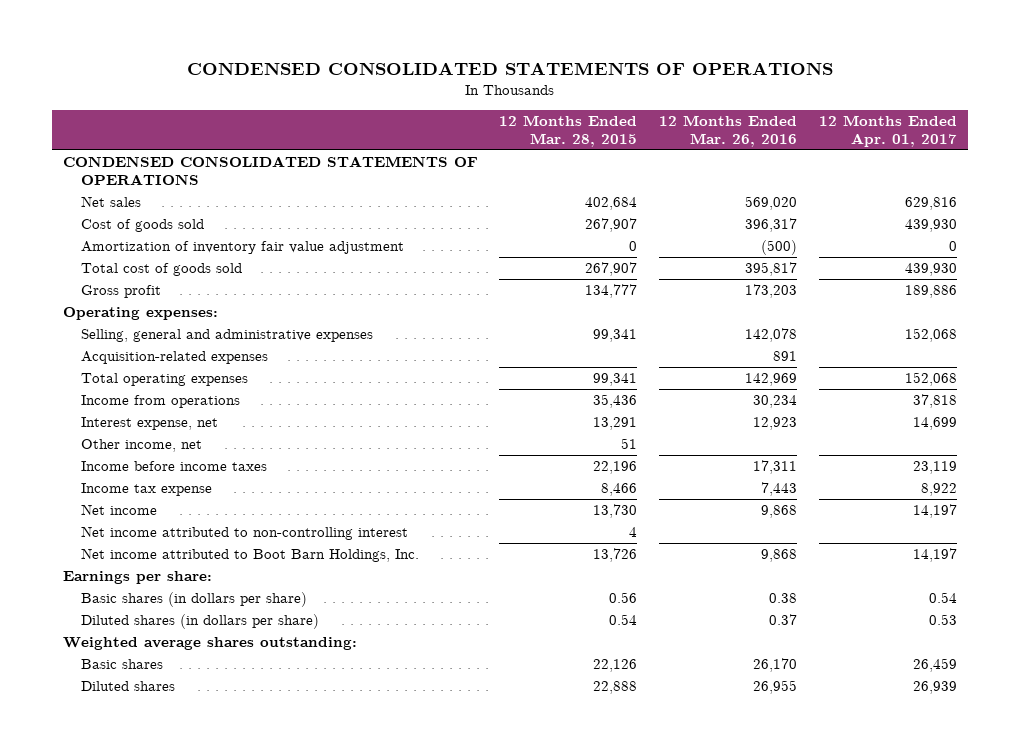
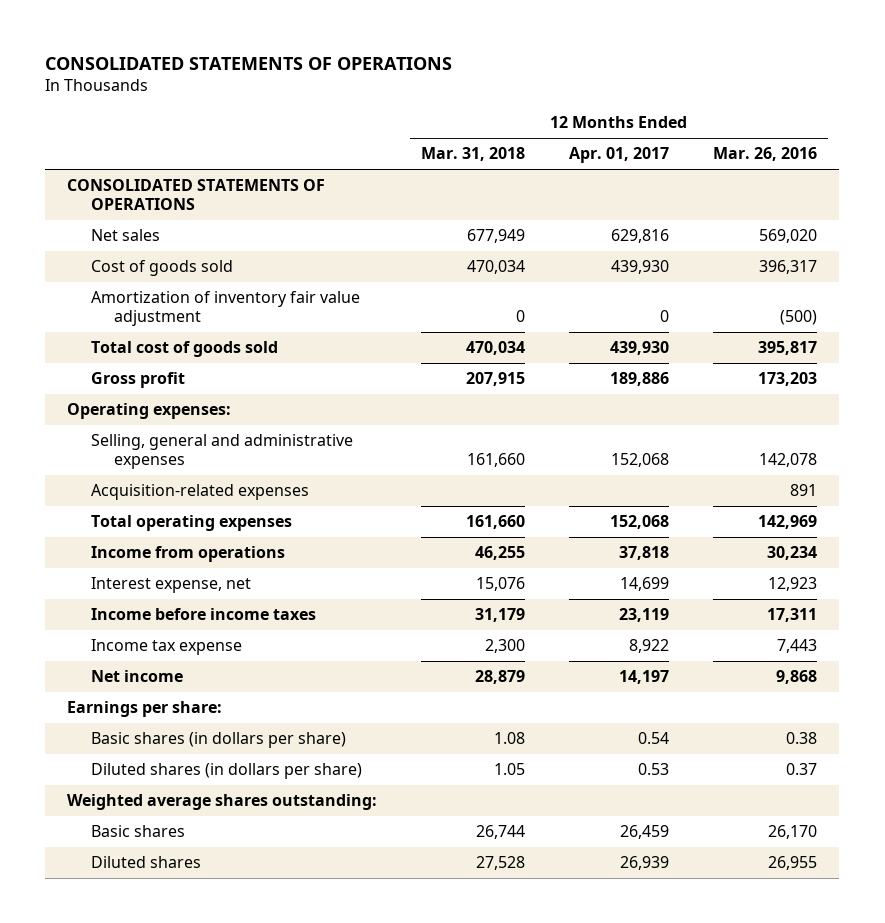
[186,62,833,76] CONDENSED CONSOLIDATED STATEMENTS OF OPERATIONS -> [45,56,453,70] CONSOLIDATED STATEMENTS OF OPERATIONS
[499,115,638,148] 12 Months Ended Mar. 28, 2015 -> none
none -> [421,147,526,162] Mar. 31, 2018
[62,156,478,185] CONDENSED CONSOLIDATED STATEMENTS OF OPERATIONS -> [67,179,326,210] CONSOLIDATED STATEMENTS OF OPERATIONS
[80,439,202,453] Other income, net -> none
[80,526,408,541] Net income attributed to non-controlling interest -> none
[80,548,419,563] Net income attributed to Boot Barn Holdings, Inc. -> none

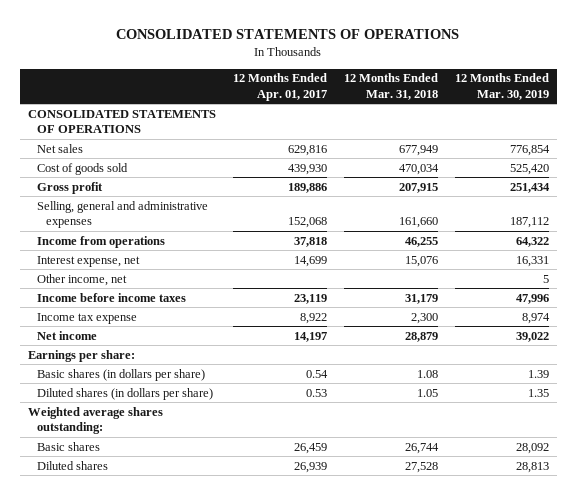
[713,147,818,162] Mar. 26, 2016 -> none
none -> [454,73,549,100] 12 Months Ended Mar. 30, 2019
[90,291,360,326] Amortization of inventory fair value adjustment -> none
[90,341,278,358] Total cost of goods sold -> none
[67,403,232,420] Operating expenses: -> none
[90,484,309,501] Acquisition-related expenses -> none
[90,515,292,532] Total operating expenses -> none
none -> [37,273,128,286] Other income, net

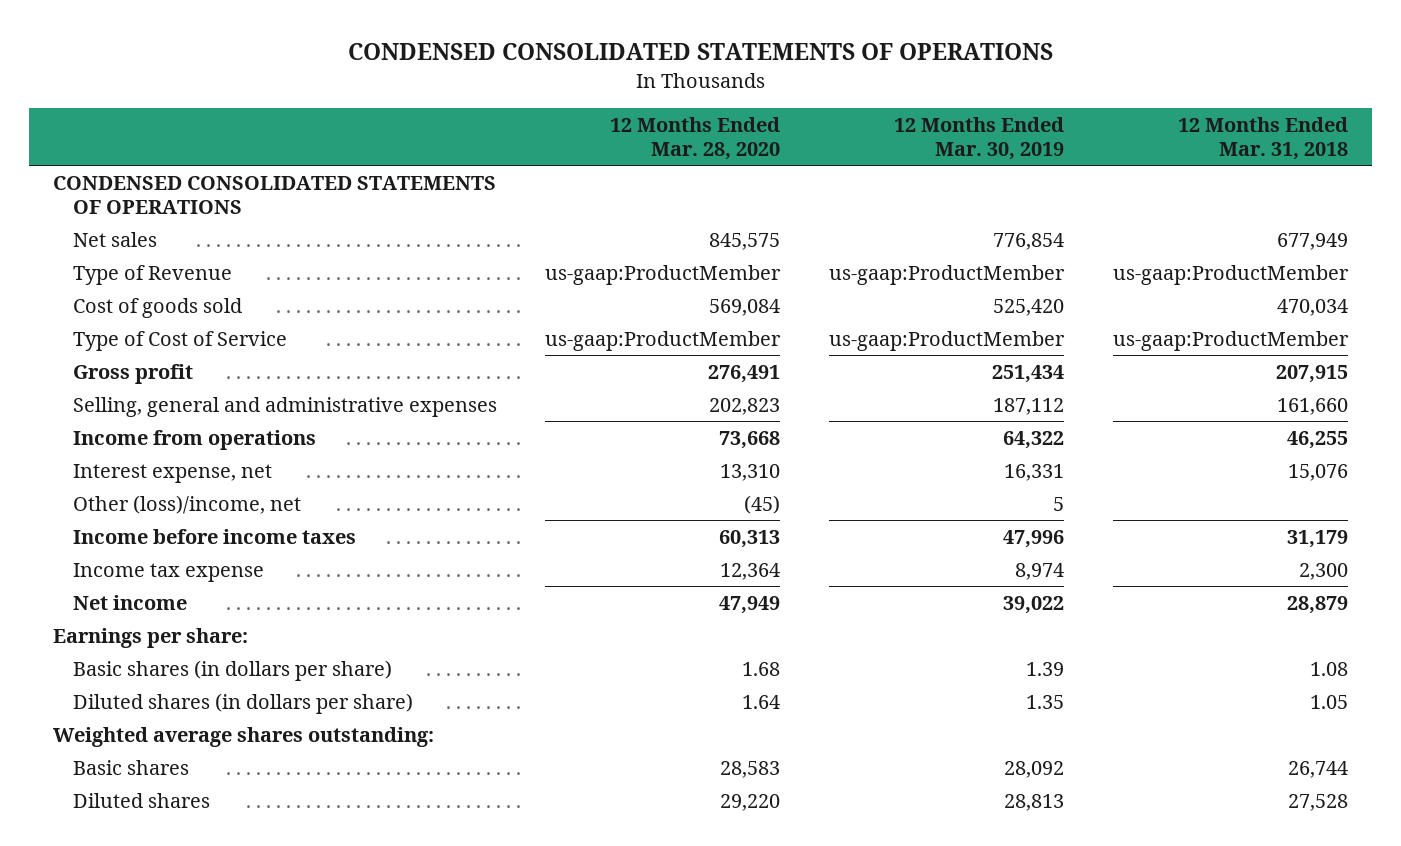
[116,29,460,40] CONSOLIDATED STATEMENTS OF OPERATIONS -> [347,43,1053,61] CONDENSED CONSOLIDATED STATEMENTS OF OPERATIONS
[232,73,327,101] 12 Months Ended Apr. 01, 2017 -> none
none -> [610,116,781,160] 12 Months Ended Mar. 28, 2020
[28,109,217,134] CONSOLIDATED STATEMENTS OF OPERATIONS -> [53,175,497,214] CONDENSED CONSOLIDATED STATEMENTS OF OPERATIONS
none -> [72,264,232,285] Type of Revenue
none -> [72,330,287,351] Type of Cost of Service
[37,273,128,286] Other income, net -> [72,494,301,514] Other (loss)/income, net

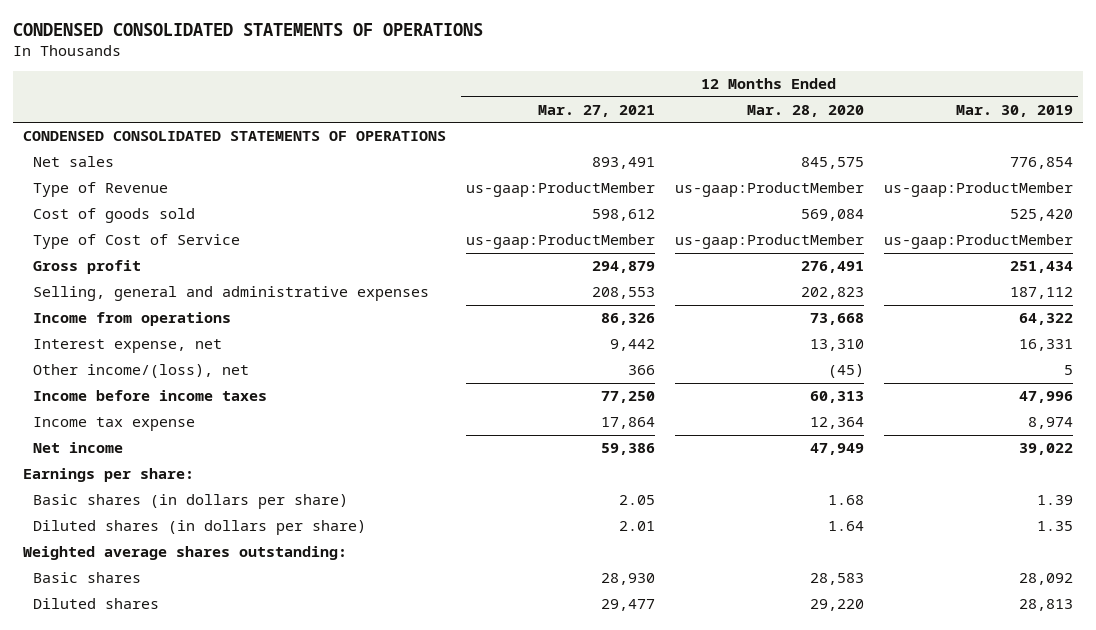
[1177,116,1348,160] 12 Months Ended Mar. 31, 2018 -> none
none -> [537,104,655,117] Mar. 27, 2021
[72,494,301,514] Other (loss)/income, net -> [33,364,250,379] Other income/(loss), net

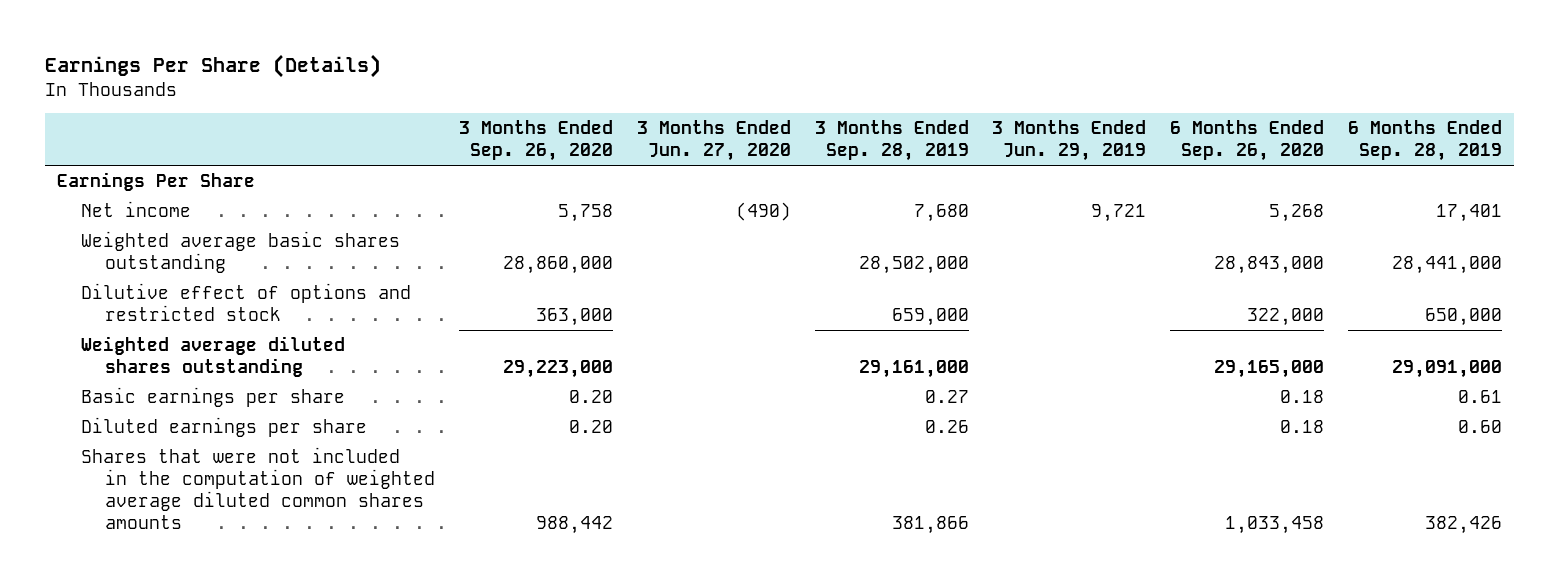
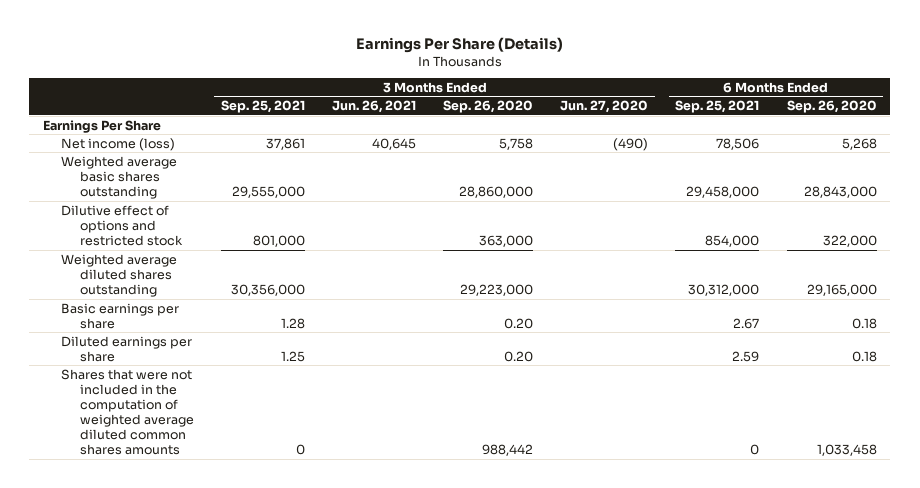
[814,120,969,162] 3 Months Ended Sep. 28, 2019 -> none
[992,120,1147,162] 3 Months Ended Jun. 29, 2019 -> none
[1347,120,1502,162] 6 Months Ended Sep. 28, 2019 -> none
none -> [220,100,305,114] Sep. 25, 2021
none -> [331,100,416,114] Jun. 26, 2021
none -> [675,100,760,114] Sep. 25, 2021
[81,201,192,218] Net income -> [61,137,176,151] Net income (loss)

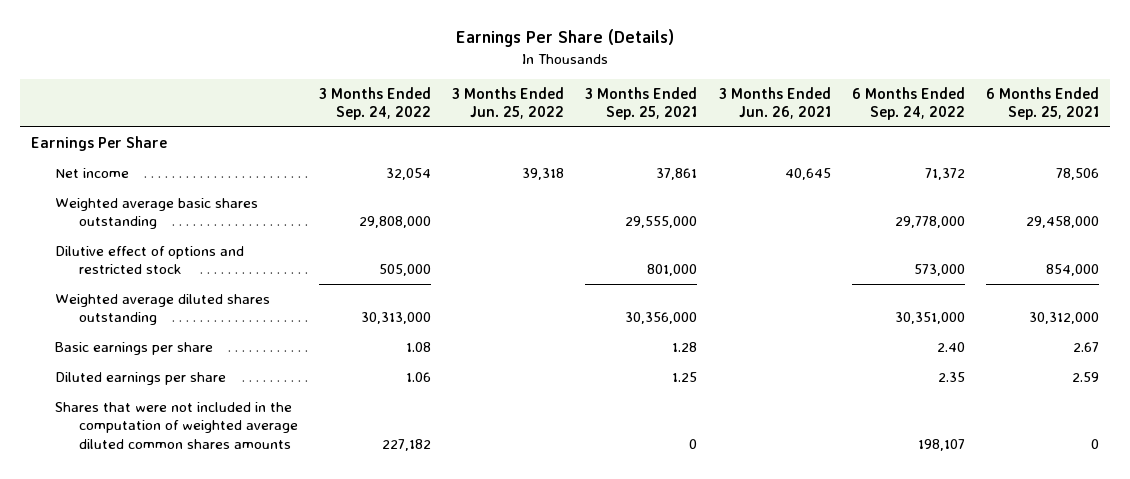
[443,100,534,114] Sep. 26, 2020 -> none
[560,100,649,114] Jun. 27, 2020 -> none
[786,100,877,114] Sep. 26, 2020 -> none
none -> [318,86,431,121] 3 Months Ended Sep. 24, 2022
none -> [452,86,565,120] 3 Months Ended Jun. 25, 2022
none -> [852,86,966,121] 6 Months Ended Sep. 24, 2022
[61,137,176,151] Net income (loss) -> [54,167,129,178] Net income

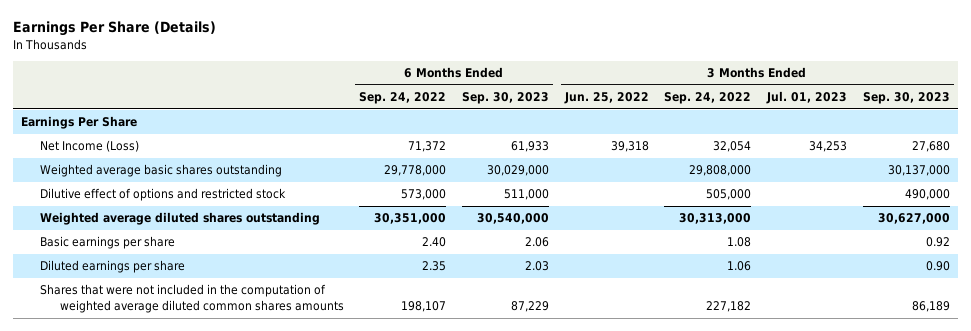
[585,86,698,121] 3 Months Ended Sep. 25, 2021 -> none
[718,86,831,120] 3 Months Ended Jun. 26, 2021 -> none
[986,86,1100,121] 6 Months Ended Sep. 25, 2021 -> none
none -> [462,92,550,105] Sep. 30, 2023
none -> [766,91,848,105] Jul. 01, 2023
none -> [862,92,950,105] Sep. 30, 2023
[54,167,129,178] Net income -> [40,140,140,153] Net Income (Loss)

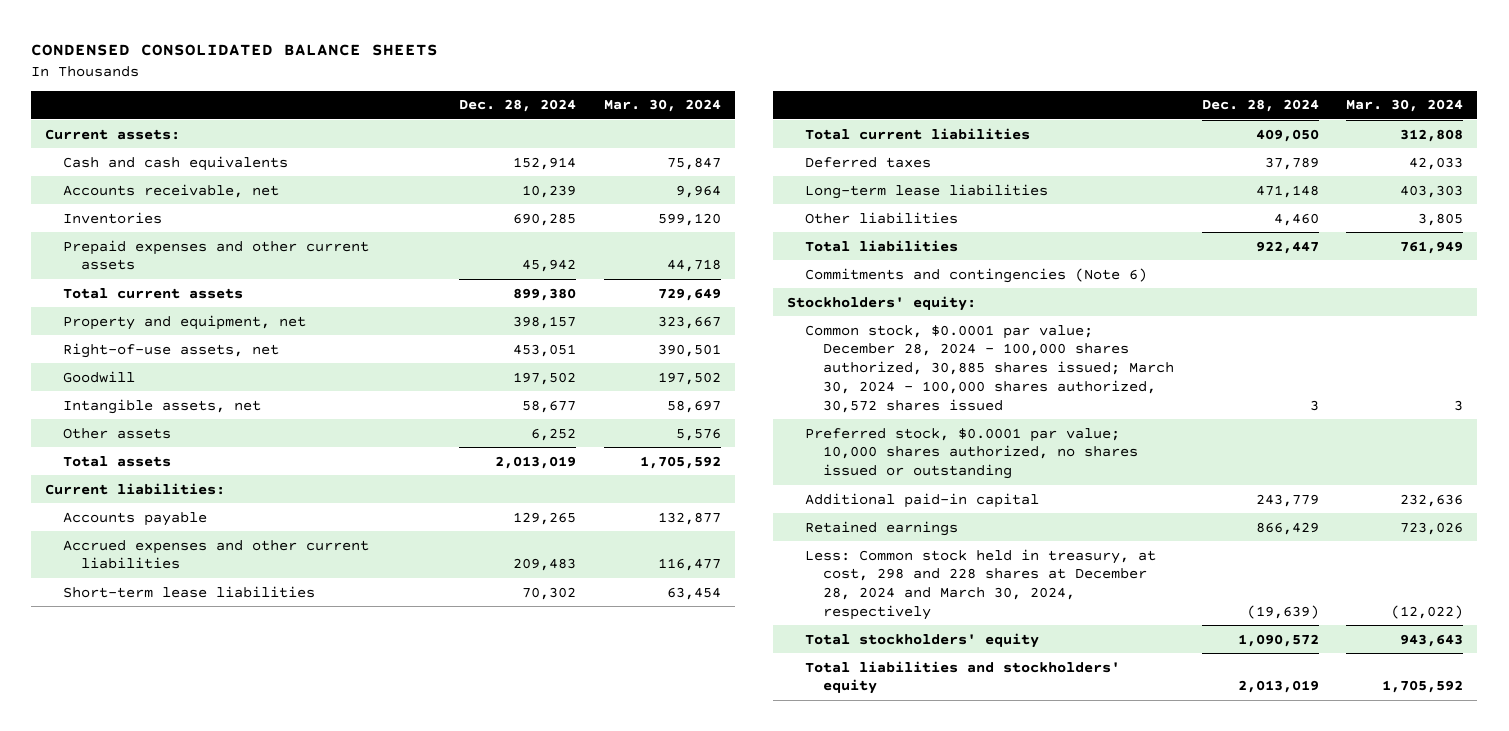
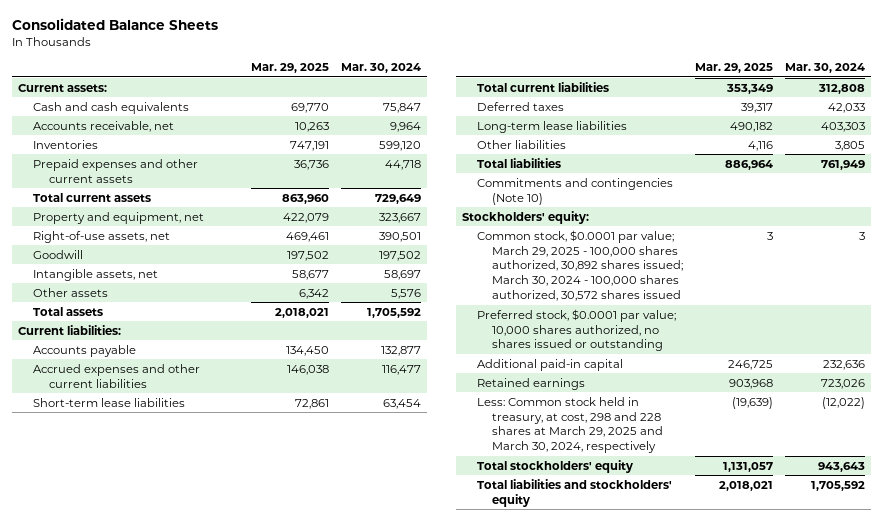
[31,43,439,56] CONDENSED CONSOLIDATED BALANCE SHEETS -> [12,18,219,31] Consolidated Balance Sheets
[459,99,577,113] Dec. 28, 2024 -> none
none -> [251,63,330,74] Mar. 29, 2025
[804,267,1147,283] Commitments and contingencies (Note 6) -> [477,177,674,205] Commitments and contingencies (Note 10)
[804,324,1174,413] Common stock, $0.0001 par value; December 28, 2024 - 100,000 shares authorized, 30,885 shares issued; March 30, 2024 - 100,000 shares authorized, 30,572 shares issued -> [477,229,684,301] Common stock, $0.0001 par value; March 29, 2025 - 100,000 shares authorized, 30,892 shares issued; March 30, 2024 - 100,000 shares authorized, 30,572 shares issued
[804,548,1156,620] Less: Common stock held in treasury, at cost, 298 and 228 shares at December 28, 2024 and March 30, 2024, respectively -> [477,396,664,454] Less: Common stock held in treasury, at cost, 298 and 228 shares at March 29, 2025 and March 30, 2024, respectively

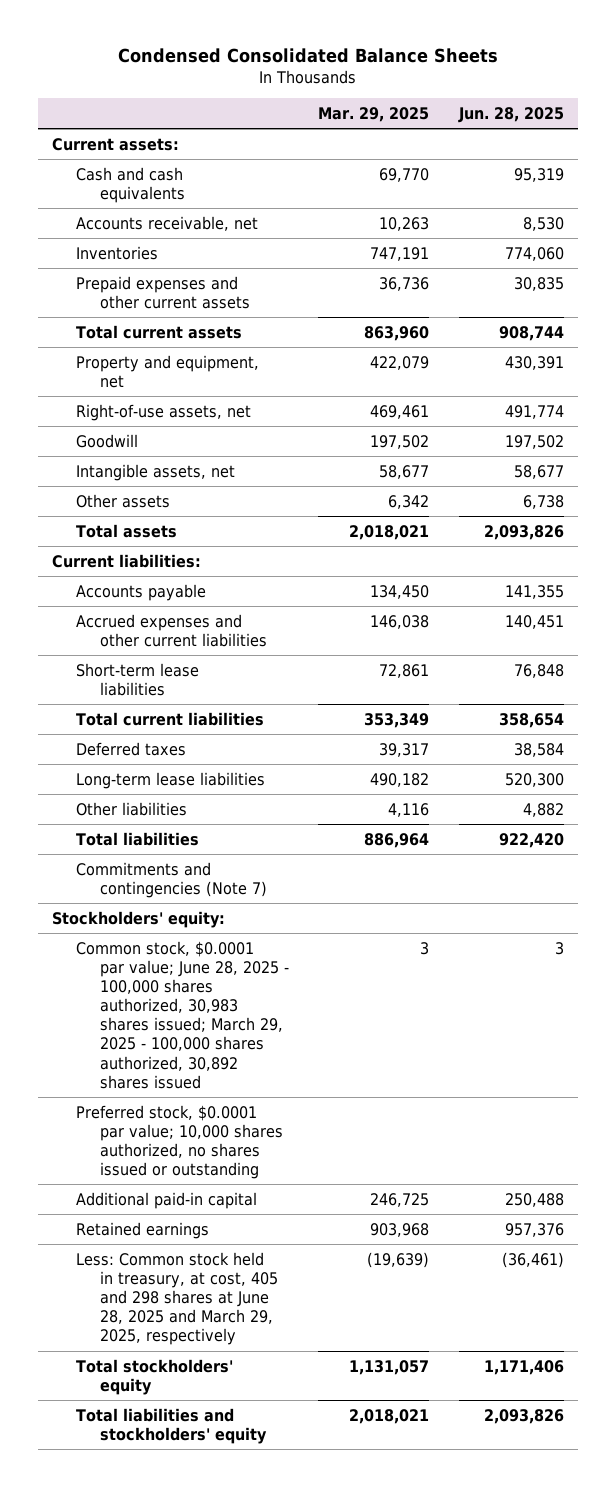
[12,18,219,31] Consolidated Balance Sheets -> [117,47,498,63] Condensed Consolidated Balance Sheets
[341,63,422,74] Mar. 30, 2024 -> none
none -> [457,106,564,123] Jun. 28, 2025
[477,177,674,205] Commitments and contingencies (Note 10) -> [76,861,268,898] Commitments and contingencies (Note 7)
[477,229,684,301] Common stock, $0.0001 par value; March 29, 2025 - 100,000 shares authorized, 30,892 shares issued; March 30, 2024 - 100,000 shares authorized, 30,572 shares issued -> [76,940,290,1089] Common stock, $0.0001 par value; June 28, 2025 - 100,000 shares authorized, 30,983 shares issued; March 29, 2025 - 100,000 shares authorized, 30,892 shares issued
[477,396,664,454] Less: Common stock held in treasury, at cost, 298 and 228 shares at March 29, 2025 and March 30, 2024, respectively -> [76,1251,279,1346] Less: Common stock held in treasury, at cost, 405 and 298 shares at June 28, 2025 and March 29, 2025, respectively

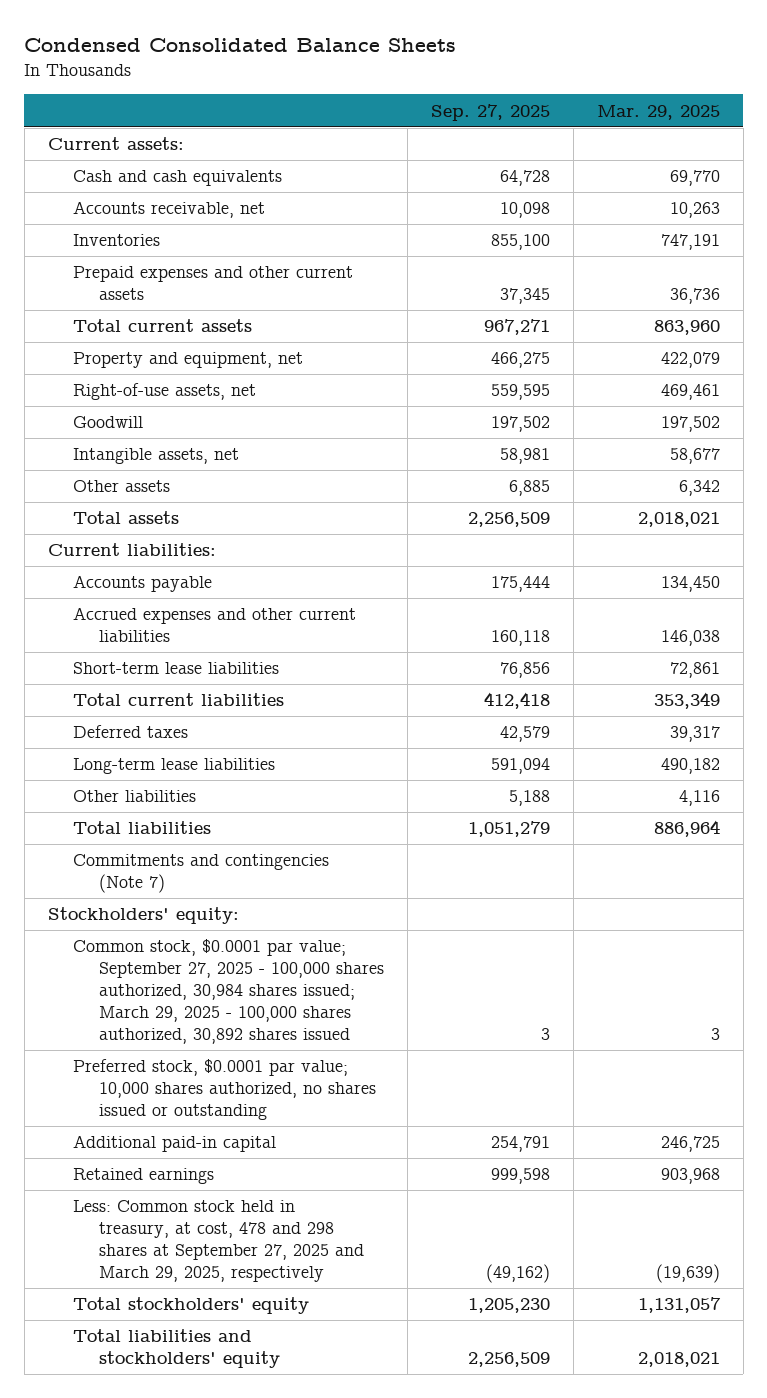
[457,106,564,123] Jun. 28, 2025 -> none
none -> [431,103,551,121] Sep. 27, 2025
[76,940,290,1089] Common stock, $0.0001 par value; June 28, 2025 - 100,000 shares authorized, 30,983 shares issued; March 29, 2025 - 100,000 shares authorized, 30,892 shares issued -> [73,939,385,1045] Common stock, $0.0001 par value; September 27, 2025 - 100,000 shares authorized, 30,984 shares issued; March 29, 2025 - 100,000 shares authorized, 30,892 shares issued
[76,1251,279,1346] Less: Common stock held in treasury, at cost, 405 and 298 shares at June 28, 2025 and March 29, 2025, respectively -> [73,1200,365,1283] Less: Common stock held in treasury, at cost, 478 and 298 shares at September 27, 2025 and March 29, 2025, respectively

